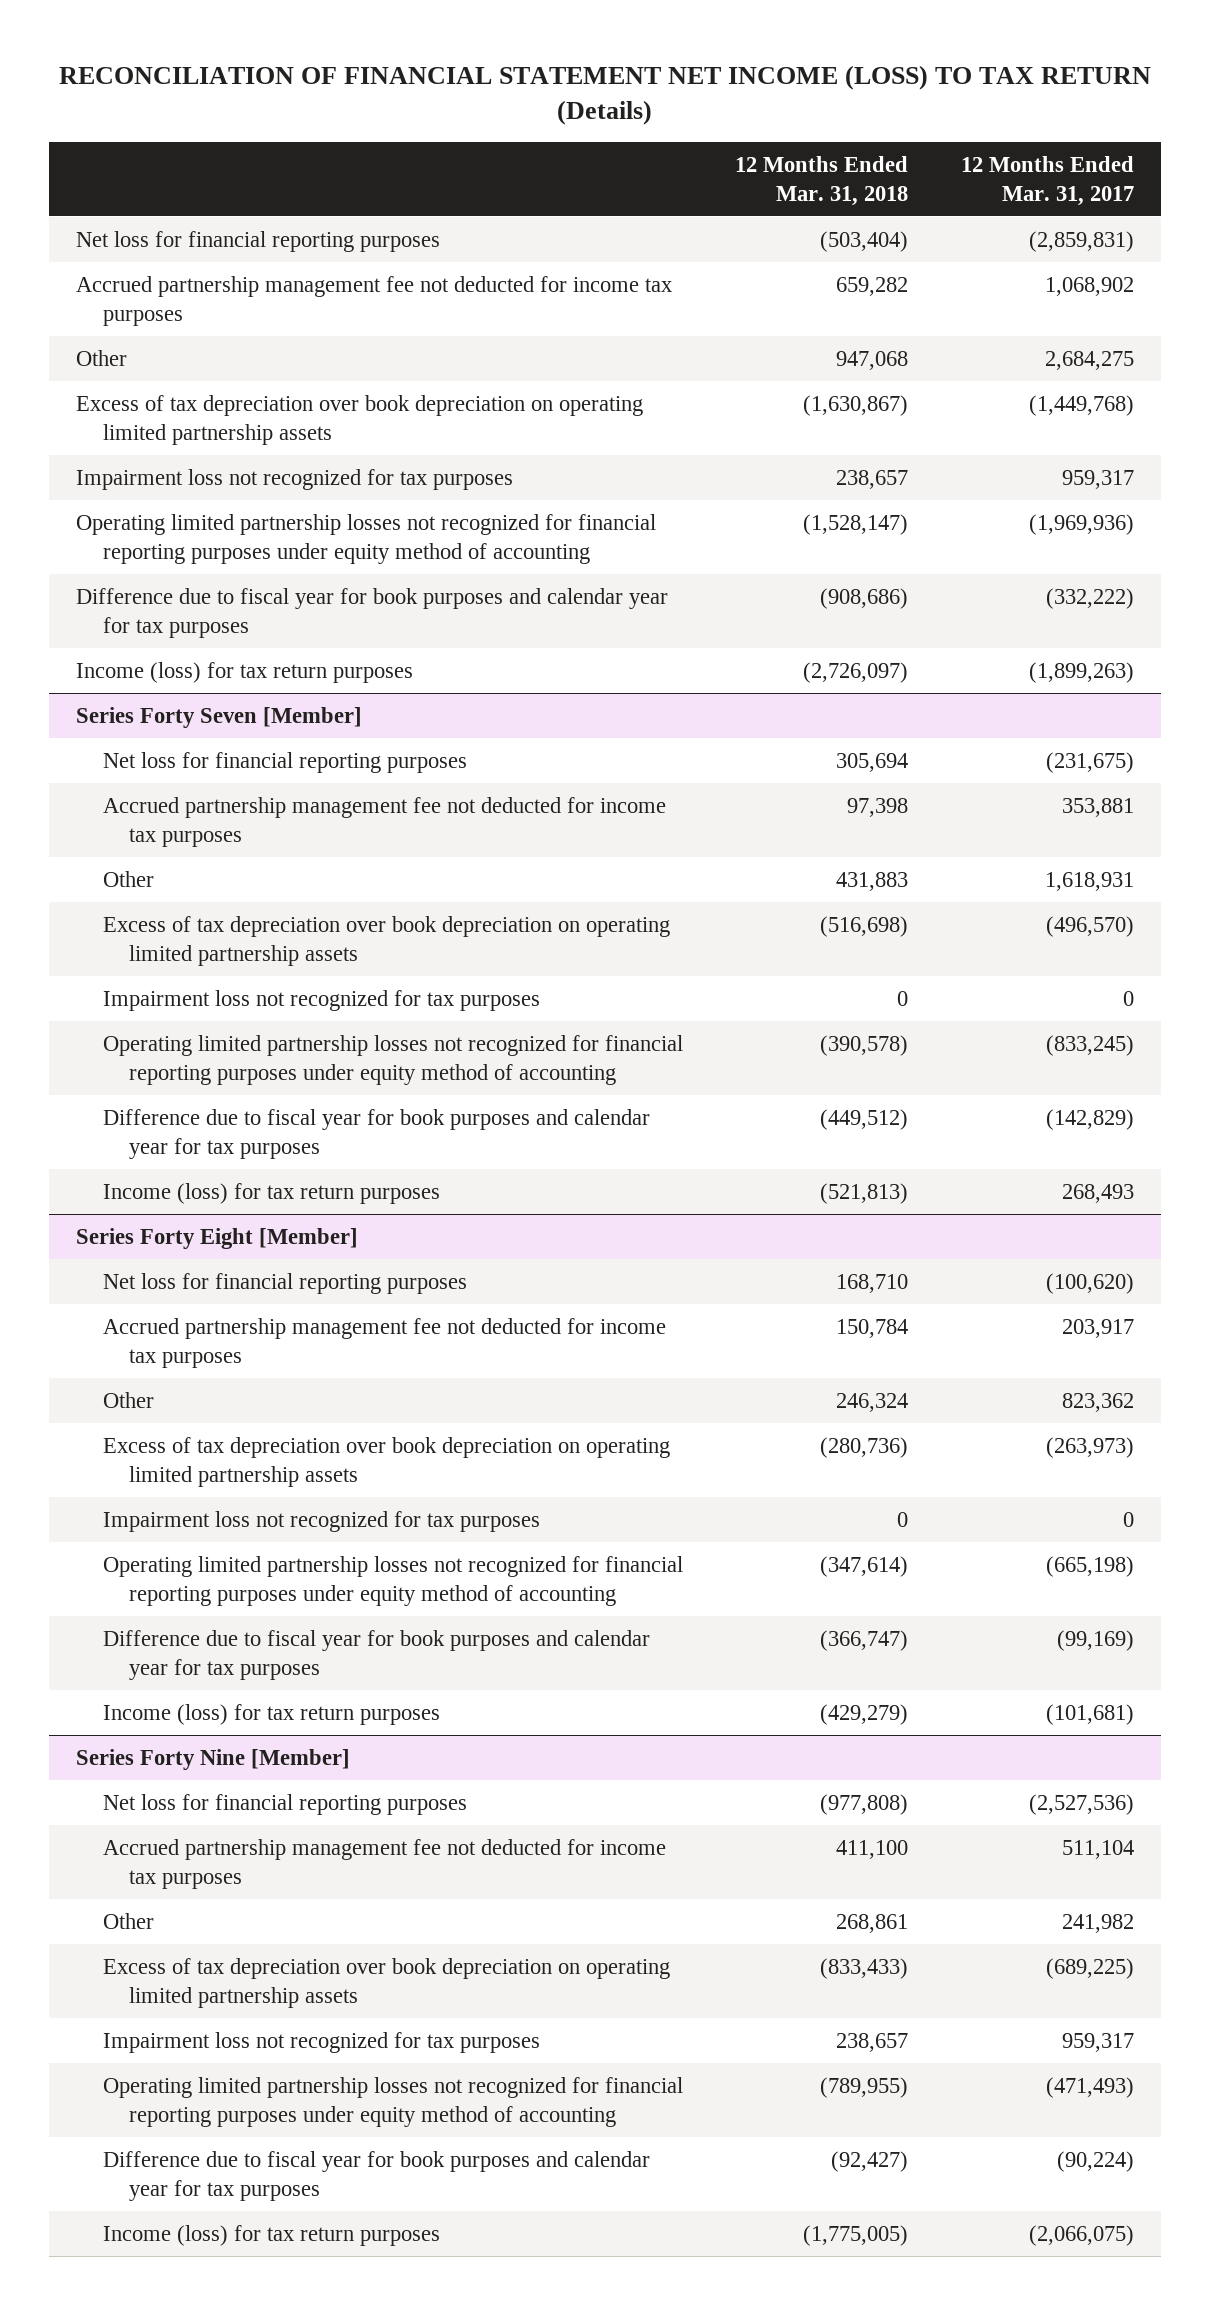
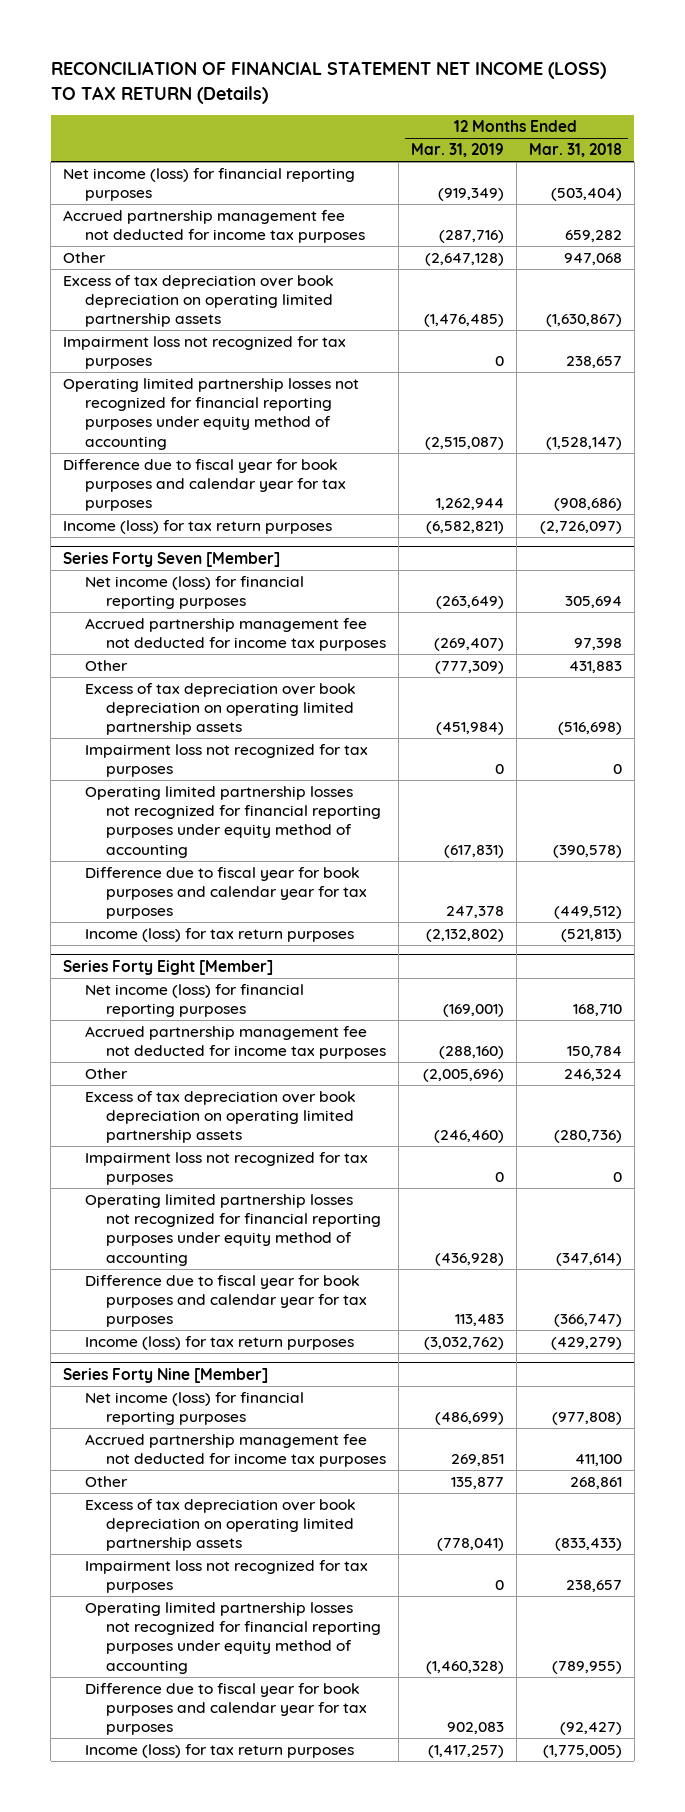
[961,155,1135,206] 12 Months Ended Mar. 31, 2017 -> none
none -> [410,143,504,158] Mar. 31, 2019
[75,230,440,252] Net loss for financial reporting purposes -> [63,168,356,202] Net income (loss) for financial reporting purposes
[102,751,467,773] Net loss for financial reporting purposes -> [84,576,304,610] Net income (loss) for financial reporting purposes
[102,1272,467,1294] Net loss for financial reporting purposes -> [84,984,304,1018] Net income (loss) for financial reporting purposes
[102,1793,467,1815] Net loss for financial reporting purposes -> [84,1392,304,1426] Net income (loss) for financial reporting purposes

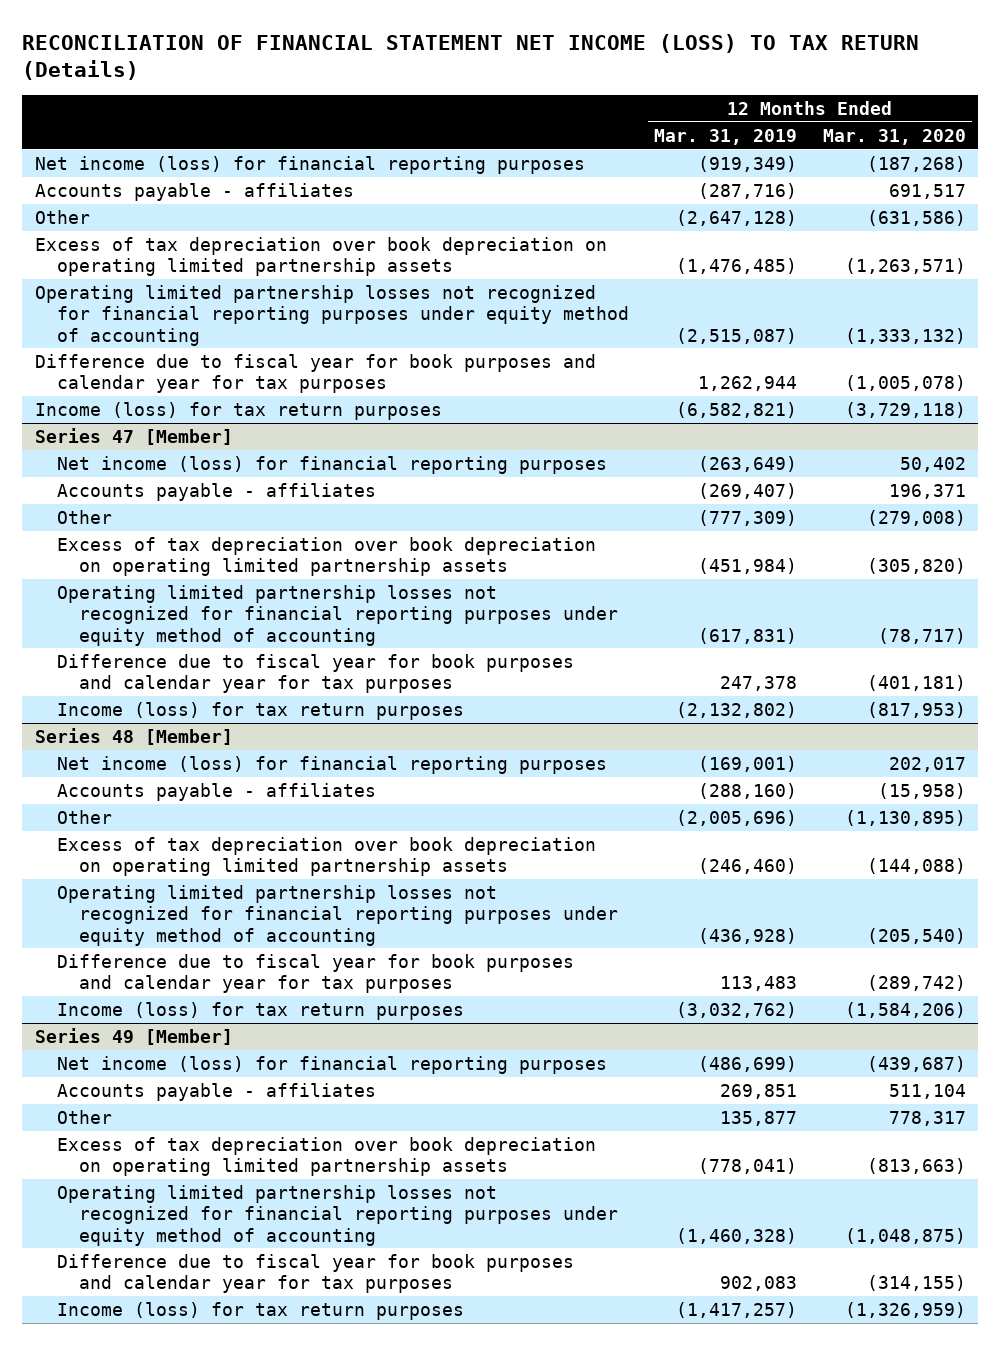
[528,143,622,158] Mar. 31, 2018 -> none
none -> [822,128,966,145] Mar. 31, 2020
[63,210,365,244] Accrued partnership management fee not deducted for income tax purposes -> [34,182,354,201] Accounts payable - affiliates
[63,336,347,370] Impairment loss not recognized for tax purposes -> none
[63,551,281,567] Series Forty Seven [Member] -> none
none -> [34,427,233,445] Series 47 [Member]
[84,618,386,652] Accrued partnership management fee not deducted for income tax purposes -> [56,482,376,501] Accounts payable - affiliates
[84,744,368,778] Impairment loss not recognized for tax purposes -> none
[63,959,274,975] Series Forty Eight [Member] -> none
none -> [34,727,233,745] Series 48 [Member]
[84,1026,386,1060] Accrued partnership management fee not deducted for income tax purposes -> [56,782,376,801] Accounts payable - affiliates
[84,1152,368,1186] Impairment loss not recognized for tax purposes -> none
[63,1367,269,1383] Series Forty Nine [Member] -> none
none -> [34,1027,233,1045] Series 49 [Member]
[84,1434,386,1468] Accrued partnership management fee not deducted for income tax purposes -> [56,1082,376,1101] Accounts payable - affiliates
[84,1560,368,1594] Impairment loss not recognized for tax purposes -> none

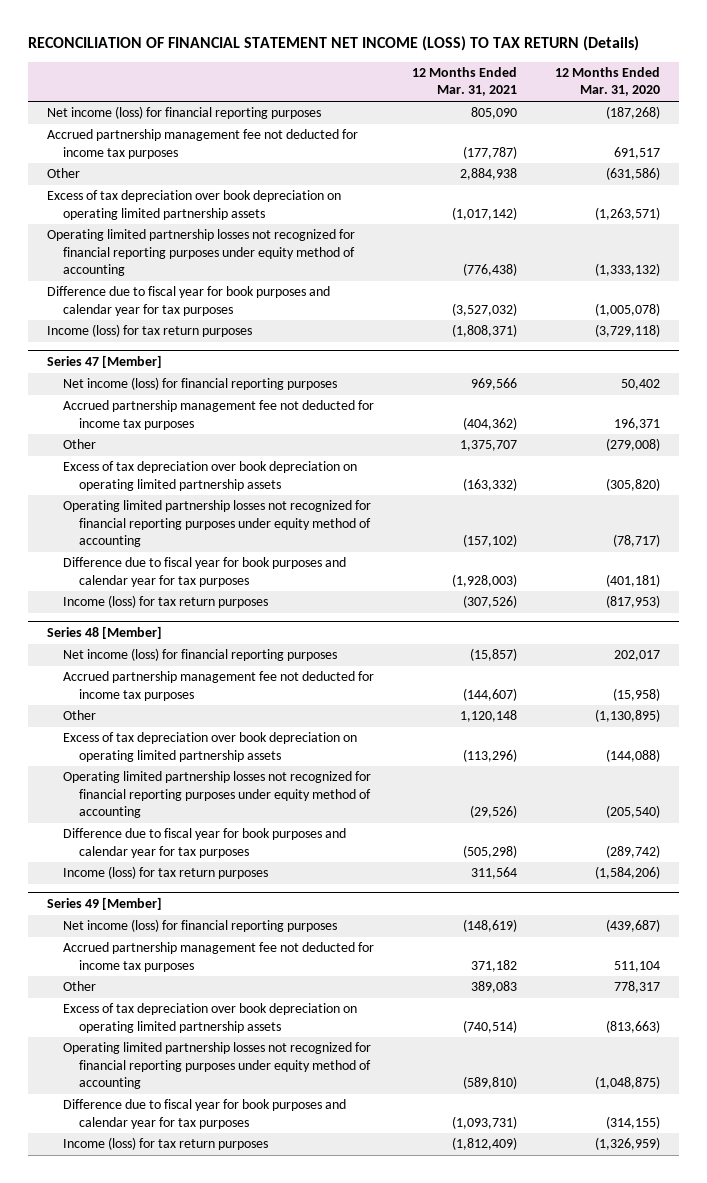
[654,128,798,145] Mar. 31, 2019 -> none
none -> [412,67,518,97] 12 Months Ended Mar. 31, 2021
[34,182,354,201] Accounts payable - affiliates -> [46,129,358,159] Accrued partnership management fee not deducted for income tax purposes
[56,482,376,501] Accounts payable - affiliates -> [62,400,374,430] Accrued partnership management fee not deducted for income tax purposes
[56,782,376,801] Accounts payable - affiliates -> [62,671,374,701] Accrued partnership management fee not deducted for income tax purposes
[56,1082,376,1101] Accounts payable - affiliates -> [62,942,374,972] Accrued partnership management fee not deducted for income tax purposes

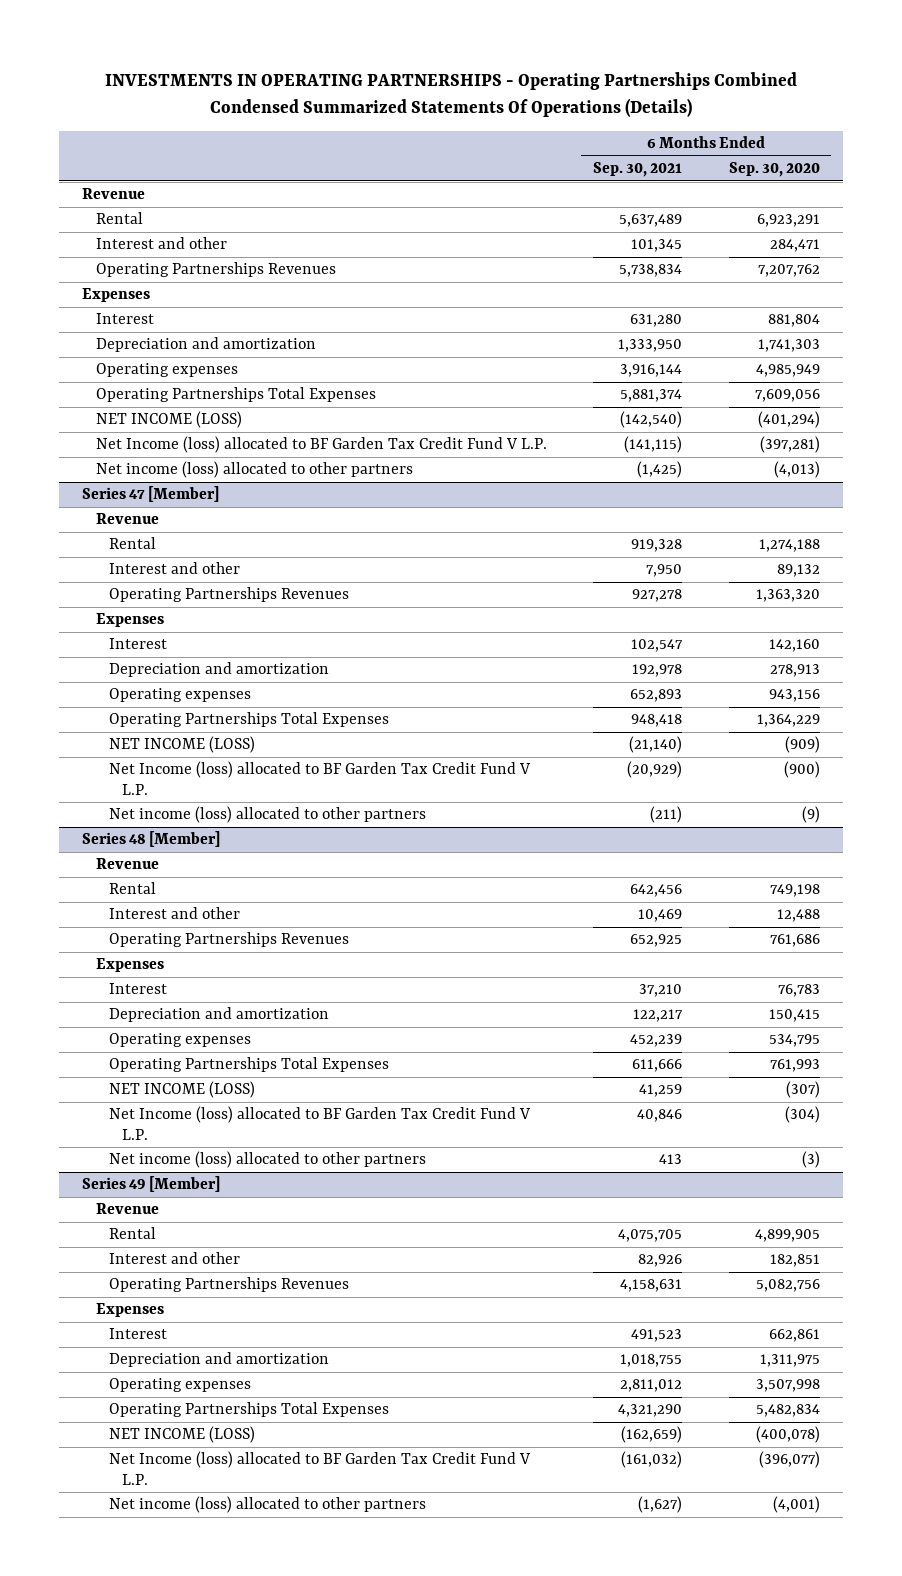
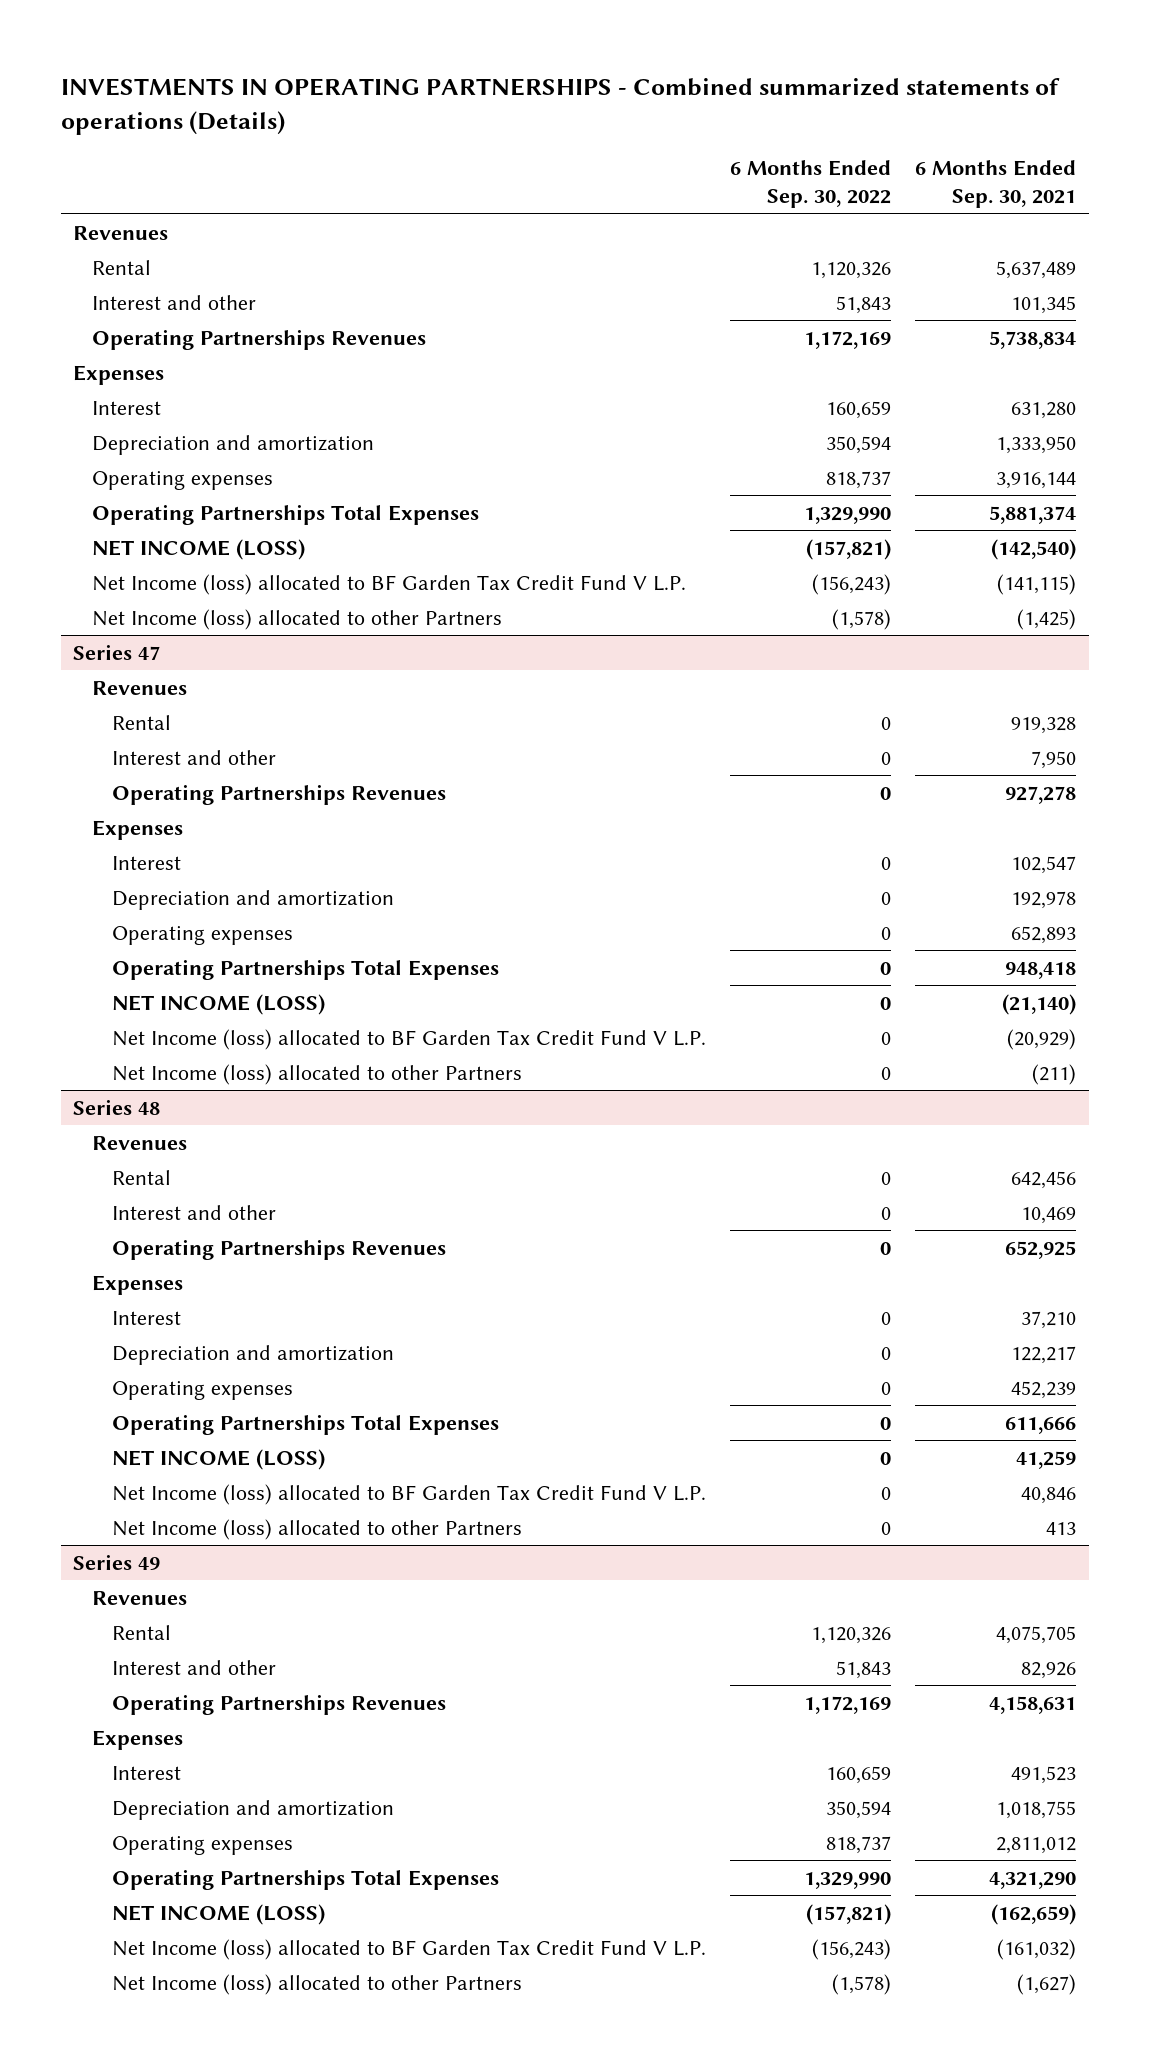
[104,72,797,118] INVESTMENTS IN OPERATING PARTNERSHIPS - Operating Partnerships Combined Condensed Summarized Statements Of Operations (Details) -> [60,77,1060,135] INVESTMENTS IN OPERATING PARTNERSHIPS - Combined summarized statements of operations (Details)
[728,162,820,178] Sep. 30, 2020 -> none
none -> [730,160,892,209] 6 Months Ended Sep. 30, 2022
[82,188,146,200] Revenue -> [72,225,168,240] Revenues
[95,461,413,479] Net income (loss) allocated to other partners -> [92,608,503,630] Net Income (loss) allocated to other Partners
[82,486,220,503] Series 47 [Member] -> [72,643,160,660] Series 47
[95,513,159,525] Revenue -> [92,680,188,695] Revenues
[109,806,427,824] Net income (loss) allocated to other partners -> [112,1063,523,1085] Net Income (loss) allocated to other Partners
[82,831,221,848] Series 48 [Member] -> [72,1098,160,1115] Series 48
[95,858,159,870] Revenue -> [92,1135,188,1150] Revenues
[109,1151,427,1169] Net income (loss) allocated to other partners -> [112,1518,523,1540] Net Income (loss) allocated to other Partners
[82,1176,221,1193] Series 49 [Member] -> [72,1553,160,1570] Series 49
[95,1203,159,1215] Revenue -> [92,1590,188,1605] Revenues
[109,1496,427,1514] Net income (loss) allocated to other partners -> [112,1973,523,1995] Net Income (loss) allocated to other Partners

